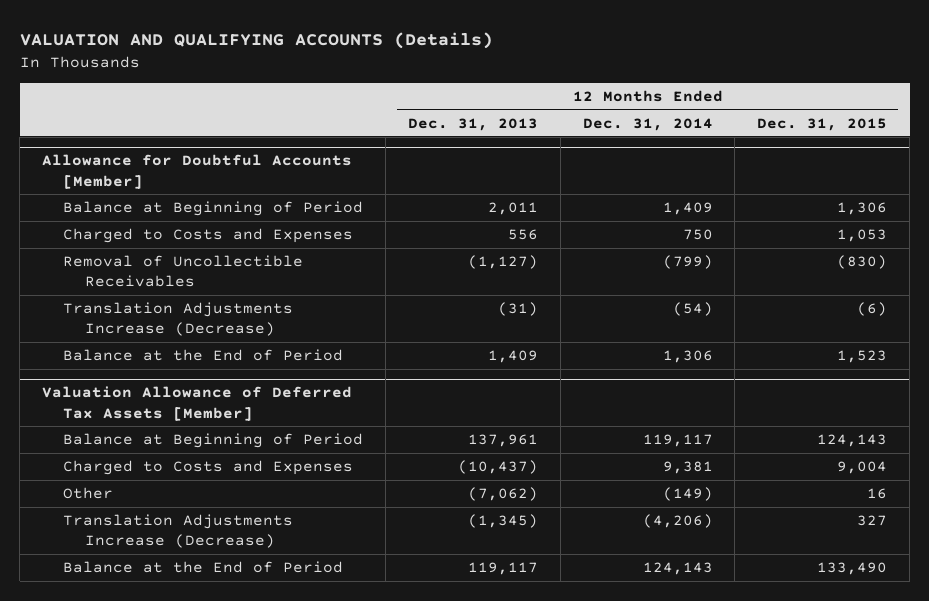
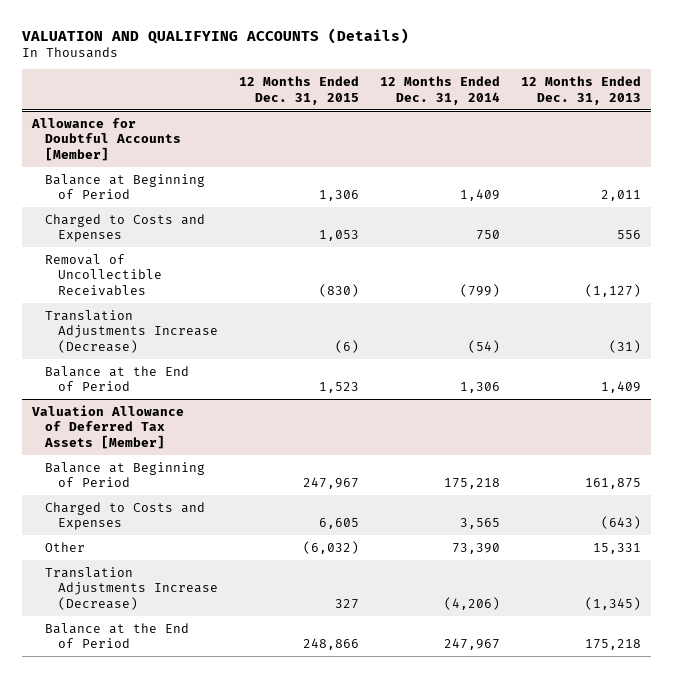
[467,434,538,448] 137,961 -> [584,478,641,490] 161,875
[642,434,713,448] 119,117 -> [443,478,500,490] 175,218
[817,434,888,448] 124,143 -> [302,477,359,490] 247,967
[457,460,538,475] (10,437) -> [600,516,641,530] (643)
[662,461,713,475] 9,381 -> [459,518,500,530] 3,565
[837,461,888,475] 9,004 -> [318,518,359,530] 6,605
[467,487,538,502] (7,062) -> [592,542,641,554] 15,331
[662,487,713,502] (149) -> [451,542,500,554] 73,390
[867,488,888,500] 16 -> [302,540,359,554] (6,032)
[467,562,538,576] 119,117 -> [584,639,641,651] 175,218
[642,562,713,576] 124,143 -> [443,638,500,651] 247,967
[817,562,888,576] 133,490 -> [302,638,359,651] 248,866

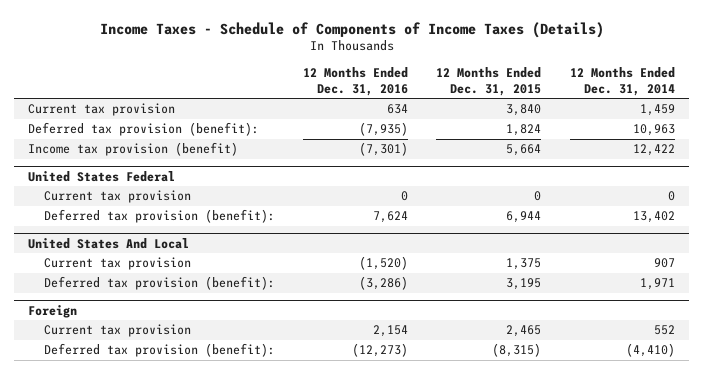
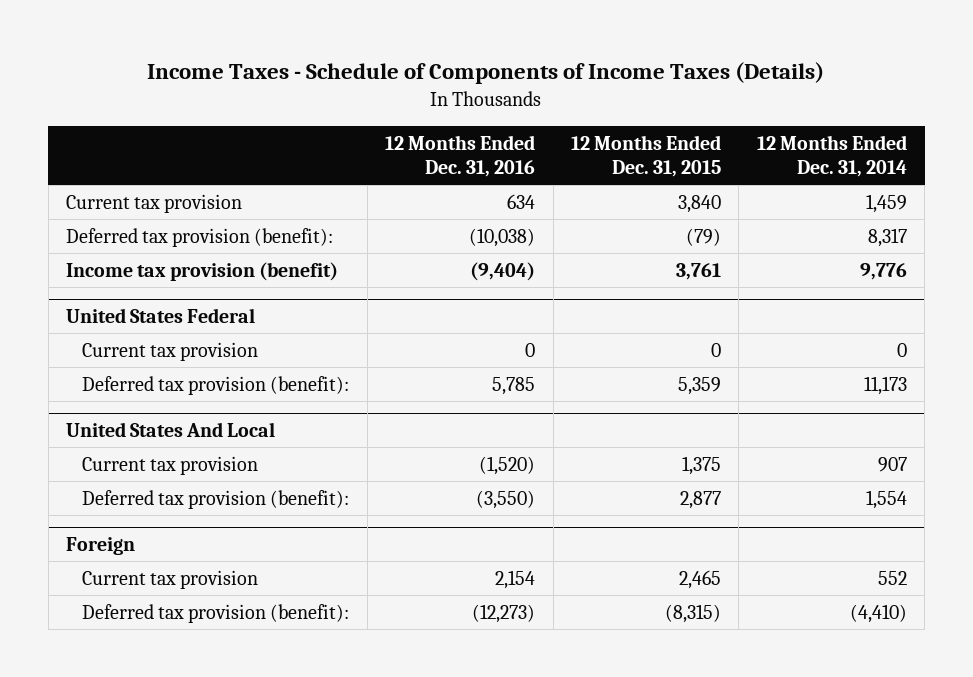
[359,122,409,137] (7,935) -> [469,227,536,247] (10,038)
[506,124,542,137] 1,824 -> [685,227,721,246] (79)
[632,124,675,137] 10,963 -> [867,227,907,247] 8,317
[359,142,409,157] (7,301) -> [470,261,536,281] (9,404)
[506,144,542,157] 5,664 -> [675,262,721,280] 3,761
[632,144,675,157] 12,422 -> [859,262,907,280] 9,776
[373,211,409,224] 7,624 -> [492,376,536,395] 5,785
[506,211,542,224] 6,944 -> [677,376,721,395] 5,359
[632,211,675,224] 13,402 -> [863,375,907,395] 11,173
[359,276,409,291] (3,286) -> [476,489,536,509] (3,550)
[506,278,542,291] 3,195 -> [679,490,721,509] 2,877
[639,278,675,291] 1,971 -> [865,489,907,509] 1,554

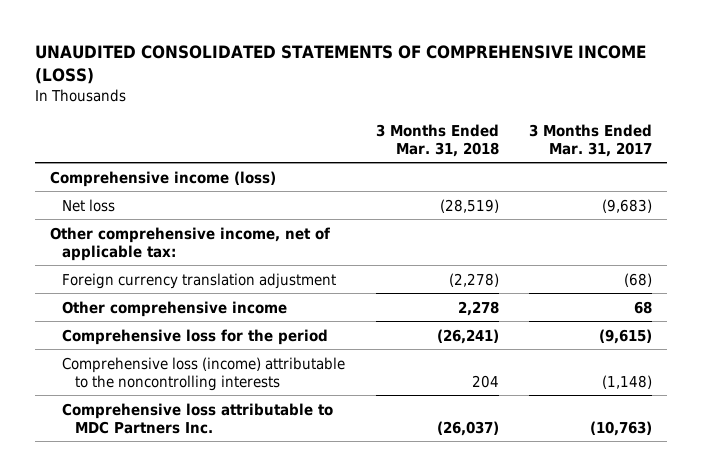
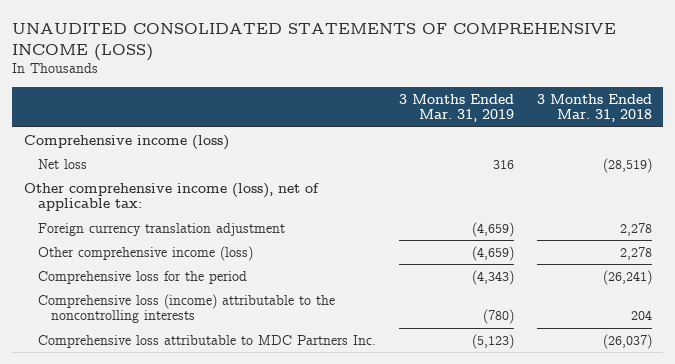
[528,123,652,157] 3 Months Ended Mar. 31, 2017 -> none
none -> [398,93,514,123] 3 Months Ended Mar. 31, 2019
[49,226,330,261] Other comprehensive income, net of applicable tax: -> [23,182,319,212] Other comprehensive income (loss), net of applicable tax:
[448,272,499,287] (2,278) -> [619,222,652,236] 2,278
[62,300,288,317] Other comprehensive income -> [37,245,253,261] Other comprehensive income (loss)

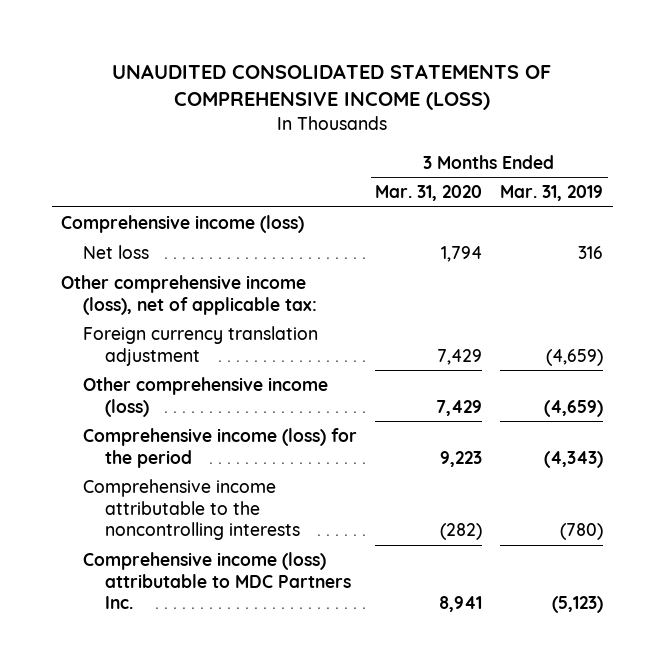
[536,93,652,123] 3 Months Ended Mar. 31, 2018 -> none
none -> [375,185,483,202] Mar. 31, 2020
[37,270,247,284] Comprehensive loss for the period -> [82,428,357,468] Comprehensive income (loss) for the period
[37,293,335,324] Comprehensive loss (income) attributable to the noncontrolling interests -> [82,479,300,541] Comprehensive income attributable to the noncontrolling interests
[37,334,376,348] Comprehensive loss attributable to MDC Partners Inc. -> [82,552,351,610] Comprehensive income (loss) attributable to MDC Partners Inc.

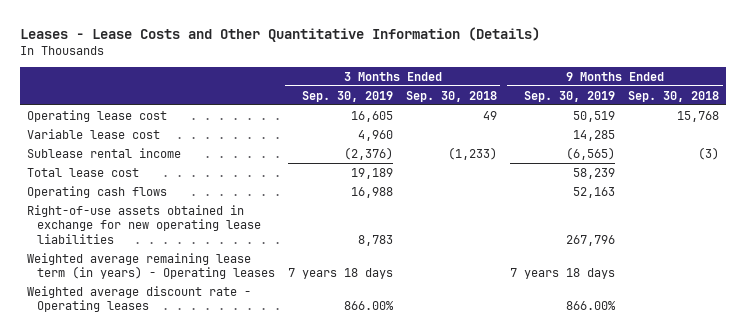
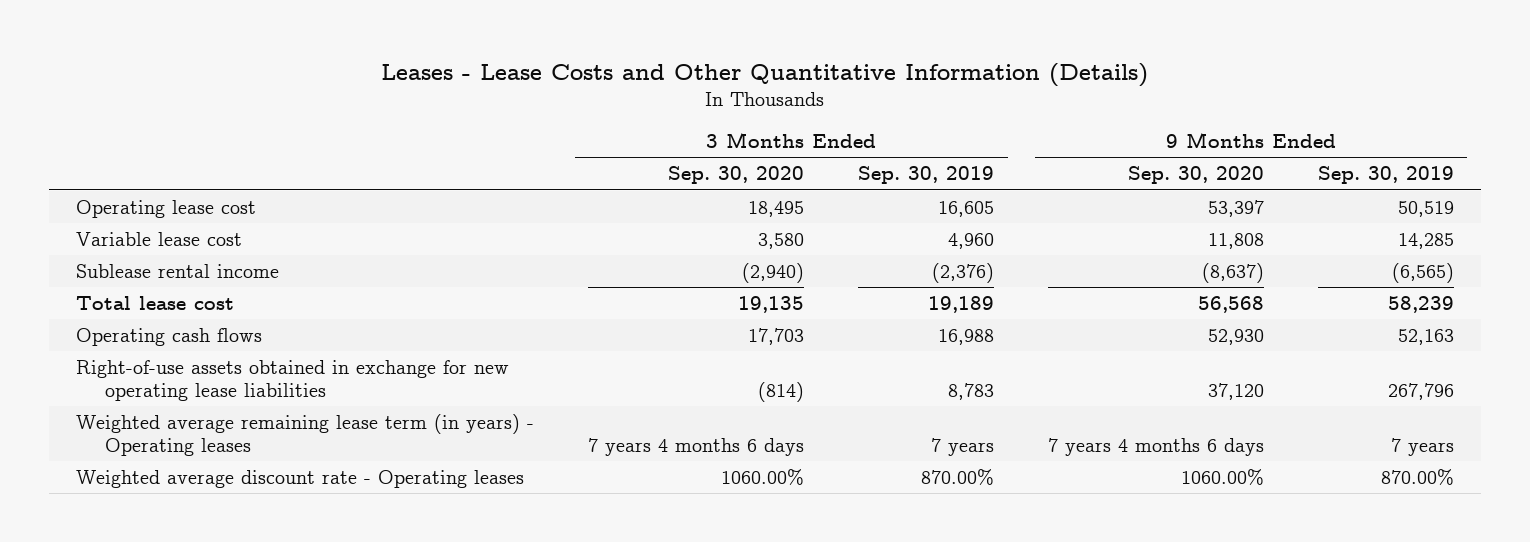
[406,90,498,102] Sep. 30, 2018 -> none
[628,90,720,102] Sep. 30, 2018 -> none
none -> [668,166,805,185] Sep. 30, 2020
none -> [1128,166,1265,185] Sep. 30, 2020
[287,268,393,280] 7 years 18 days -> [931,437,995,456] 7 years
[510,268,616,280] 7 years 18 days -> [1390,437,1454,456] 7 years
[343,301,394,311] 866.00% -> [921,468,995,485] 870.00%
[566,301,617,311] 866.00% -> [1380,468,1454,485] 870.00%

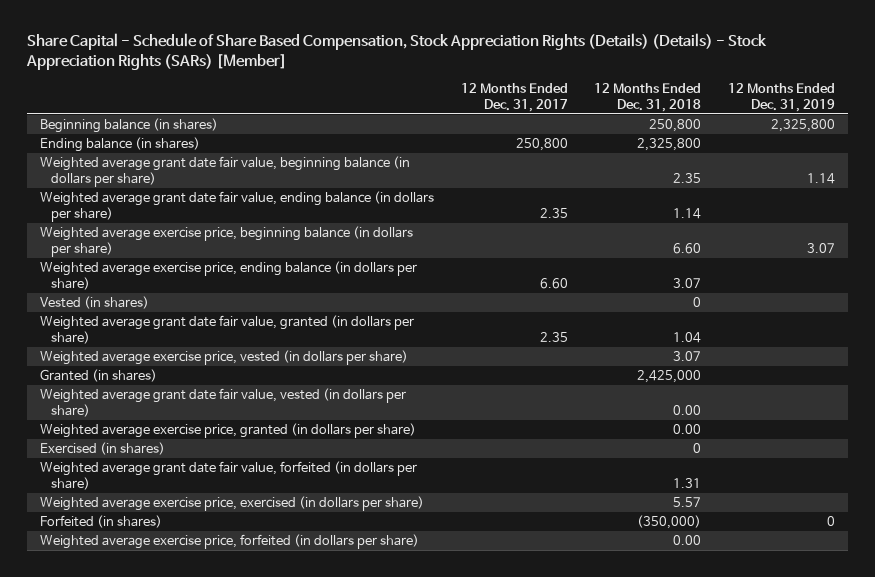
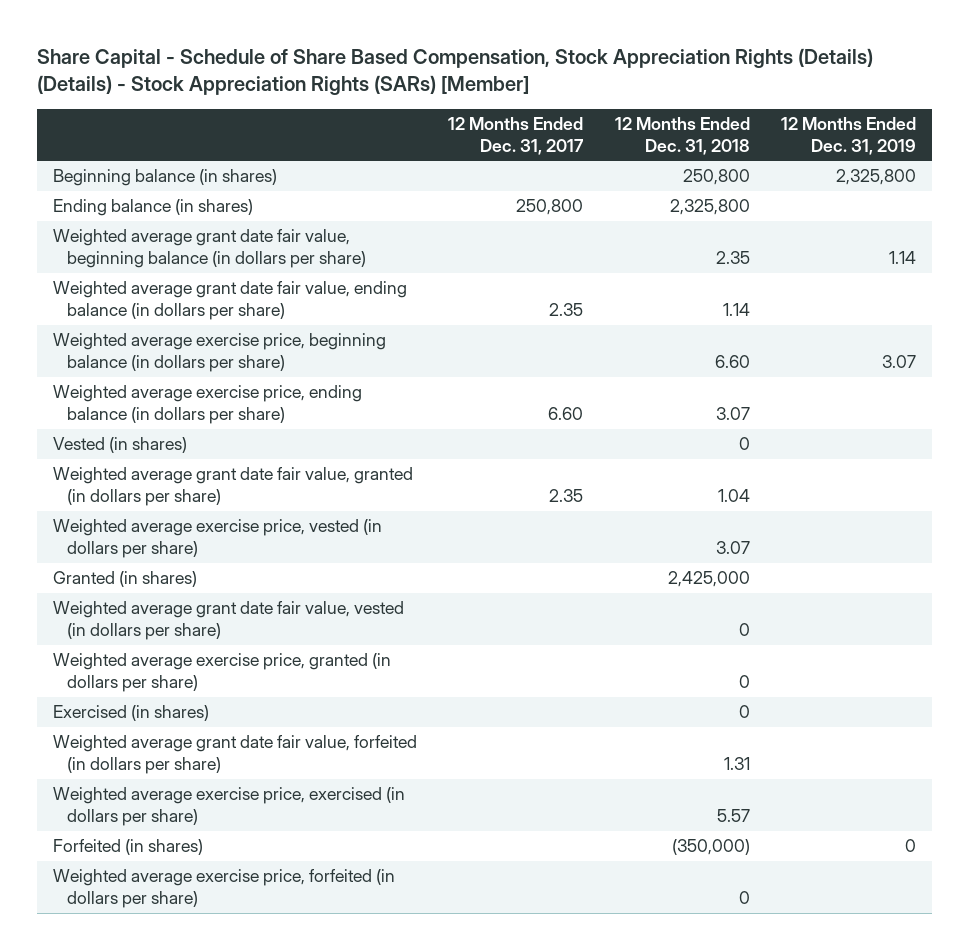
[673,404,702,415] 0.00 -> [738,623,750,637] 0
[673,424,702,435] 0.00 -> [738,675,750,689] 0
[673,535,702,546] 0.00 -> [738,891,750,905] 0

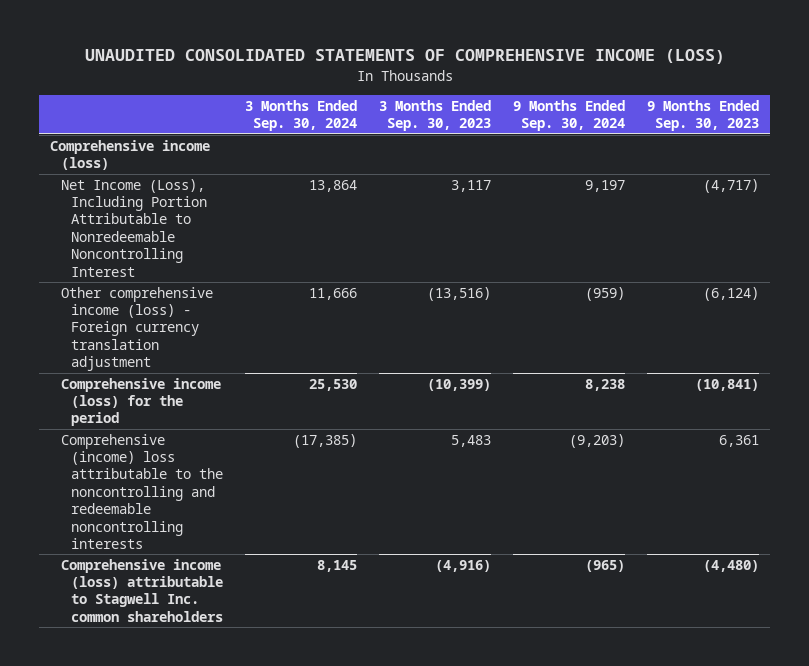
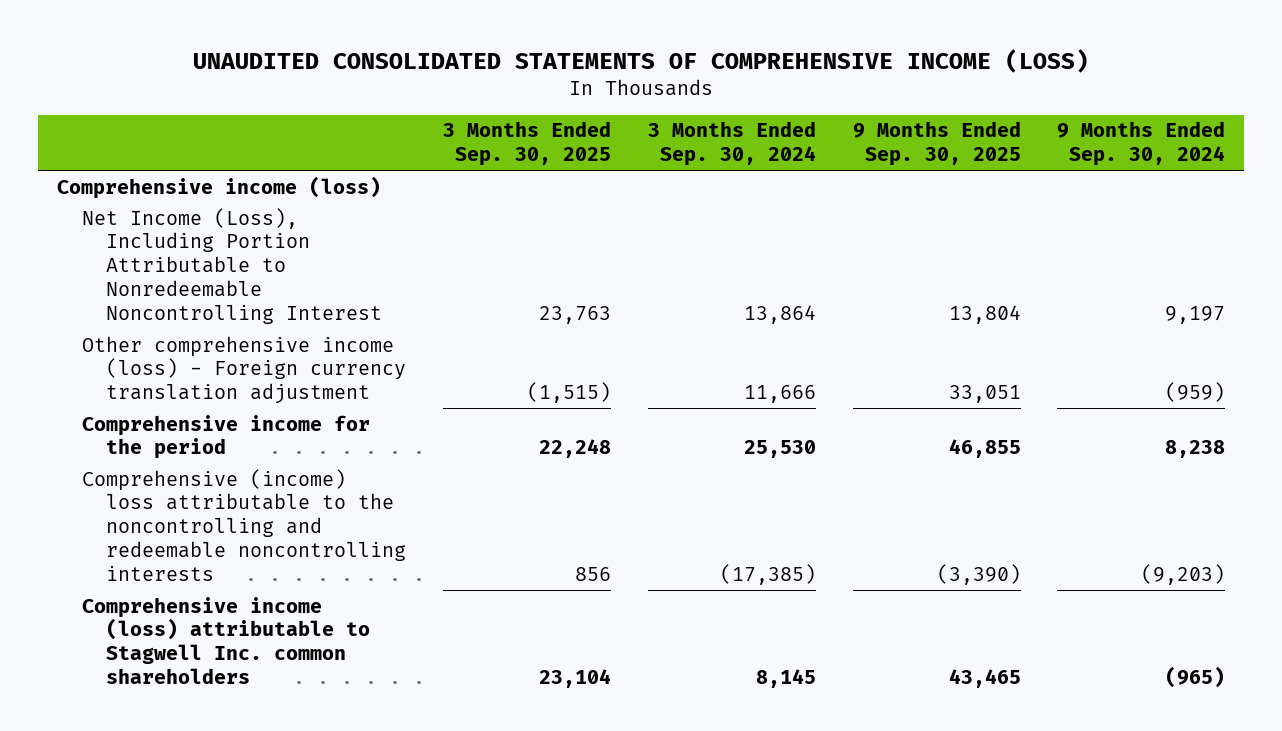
[378,99,491,131] 3 Months Ended Sep. 30, 2023 -> none
[646,99,759,131] 9 Months Ended Sep. 30, 2023 -> none
none -> [443,121,612,167] 3 Months Ended Sep. 30, 2025
none -> [852,121,1021,167] 9 Months Ended Sep. 30, 2025
[60,377,221,427] Comprehensive income (loss) for the period -> [81,414,370,460] Comprehensive income for the period

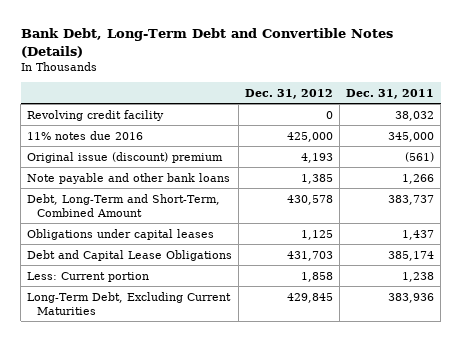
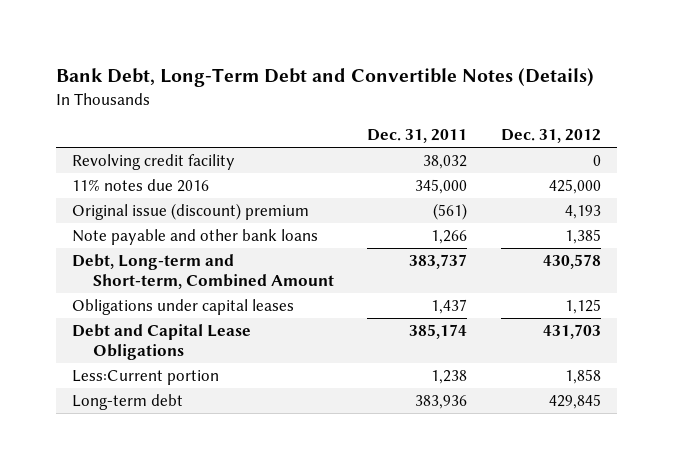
[27,193,221,217] Debt, Long-Term and Short-Term, Combined Amount -> [72,254,334,289] Debt, Long-term and Short-term, Combined Amount
[27,271,150,282] Less: Current portion -> [72,370,220,386] Less:Current portion
[27,291,232,315] Long-Term Debt, Excluding Current Maturities -> [72,394,184,411] Long-term debt

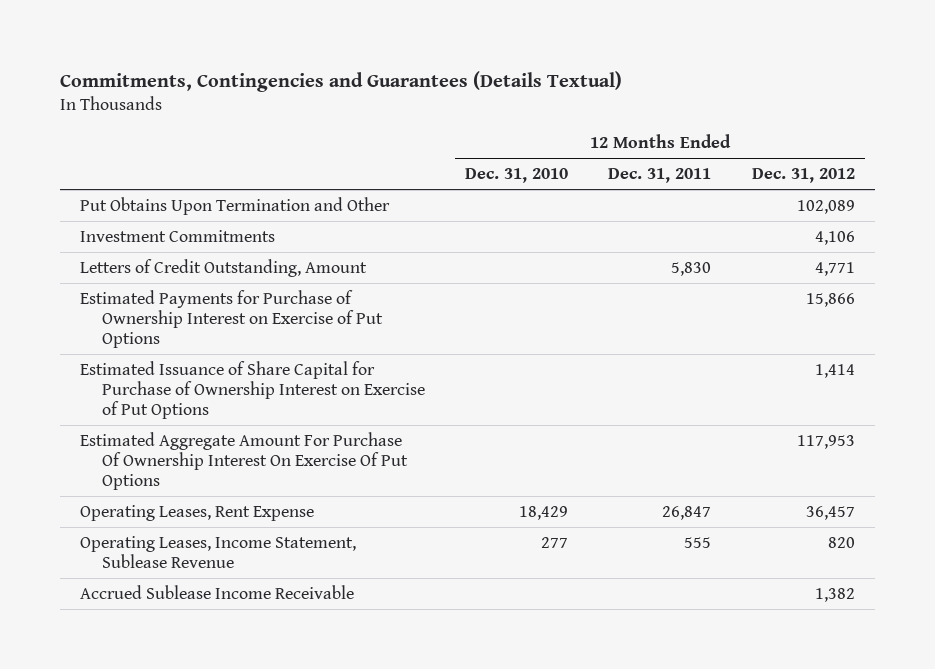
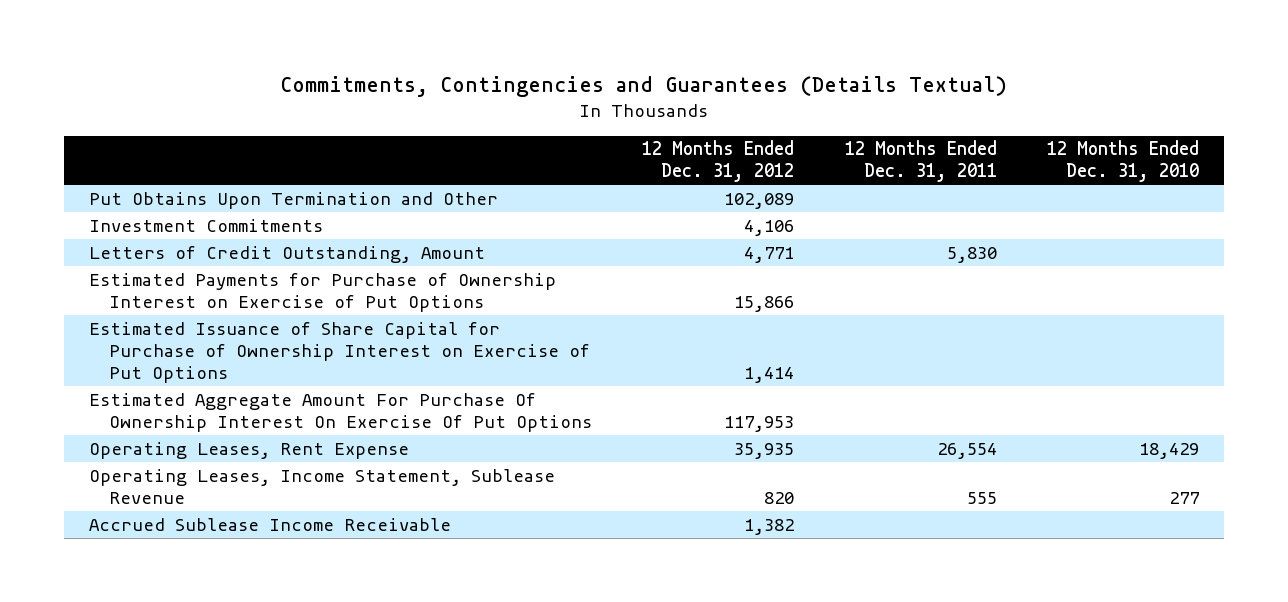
[662,505,712,520] 26,847 -> [936,442,997,459] 26,554
[805,505,855,520] 36,457 -> [734,442,795,459] 35,935

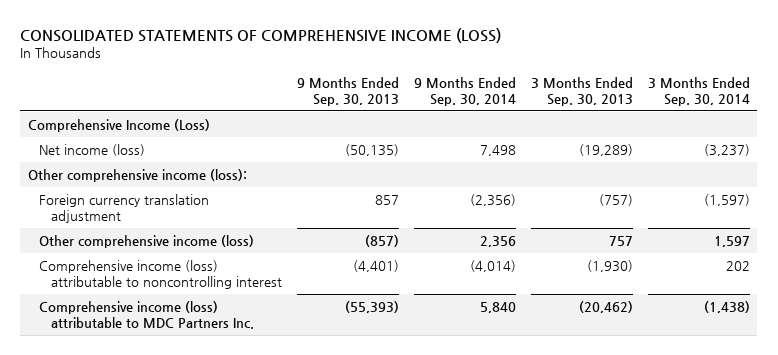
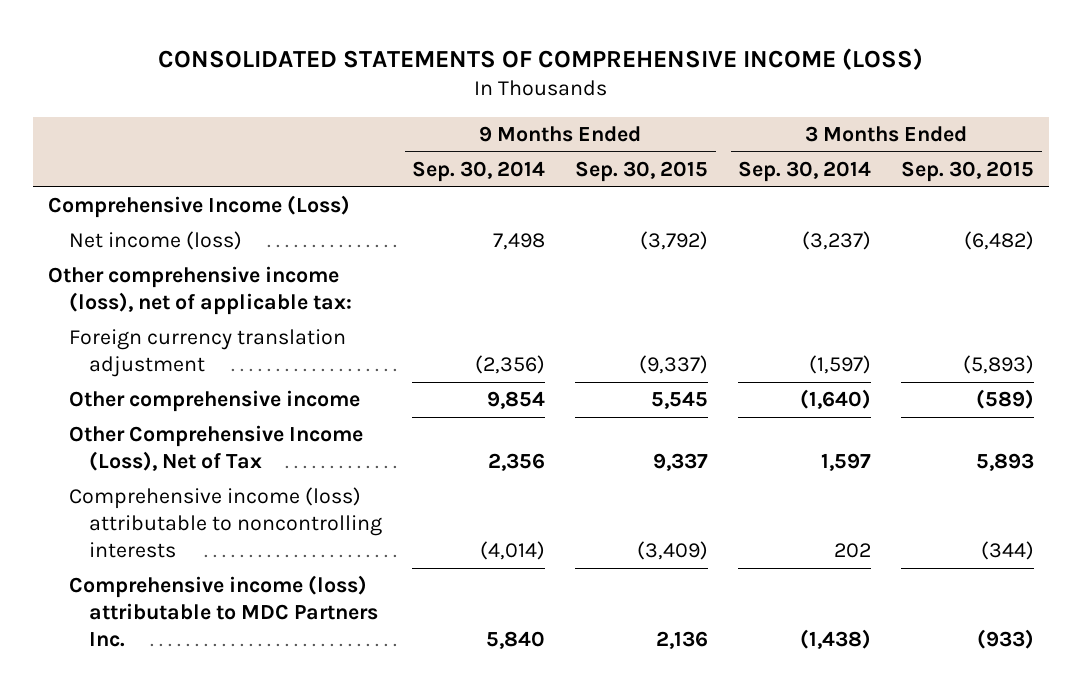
[296,76,399,107] 9 Months Ended Sep. 30, 2013 -> none
[530,76,633,107] 3 Months Ended Sep. 30, 2013 -> none
none -> [575,160,709,182] Sep. 30, 2015
none -> [901,160,1035,182] Sep. 30, 2015
[27,168,247,182] Other comprehensive income (loss): -> [48,266,352,316] Other comprehensive income (loss), net of applicable tax:
[39,234,255,248] Other comprehensive income (loss) -> [68,390,360,413] Other comprehensive income
[479,235,516,247] 2,356 -> [487,391,546,410] 9,854
[713,235,750,247] 1,597 -> [800,389,872,410] (1,640)
none -> [68,425,363,472] Other Comprehensive Income (Loss), Net of Tax
[39,259,282,290] Comprehensive income (loss) attributable to noncontrolling interest -> [68,487,383,559] Comprehensive income (loss) attributable to noncontrolling interests

